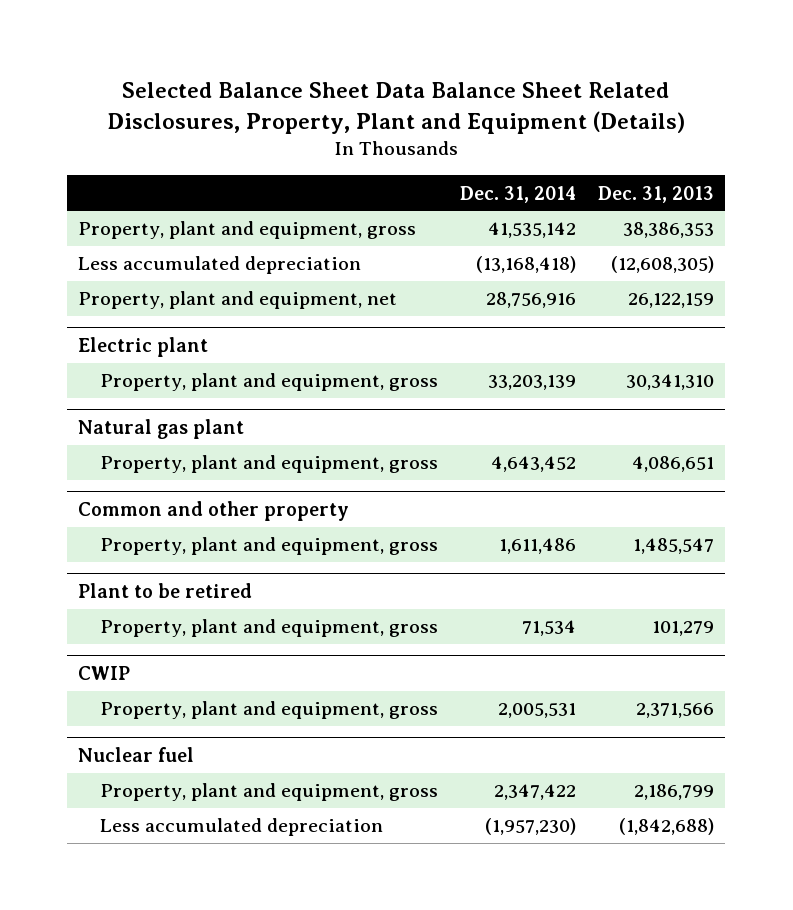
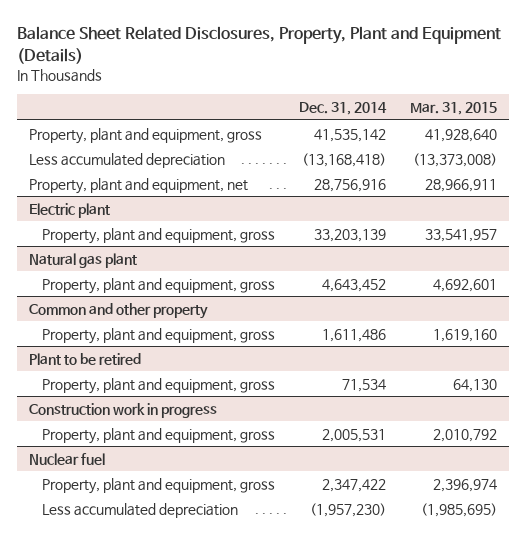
[107,81,686,134] Selected Balance Sheet Data Balance Sheet Related Disclosures, Property, Plant and Equipment (Details) -> [17,26,502,65] Balance Sheet Related Disclosures, Property, Plant and Equipment (Details)
[598,185,715,203] Dec. 31, 2013 -> none
none -> [409,102,497,116] Mar. 31, 2015
[78,666,131,681] CWIP -> [29,402,218,418] Construction work in progress

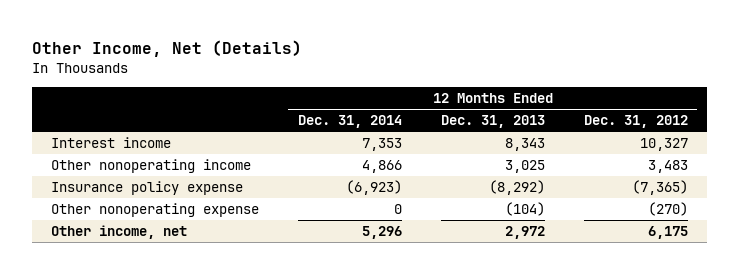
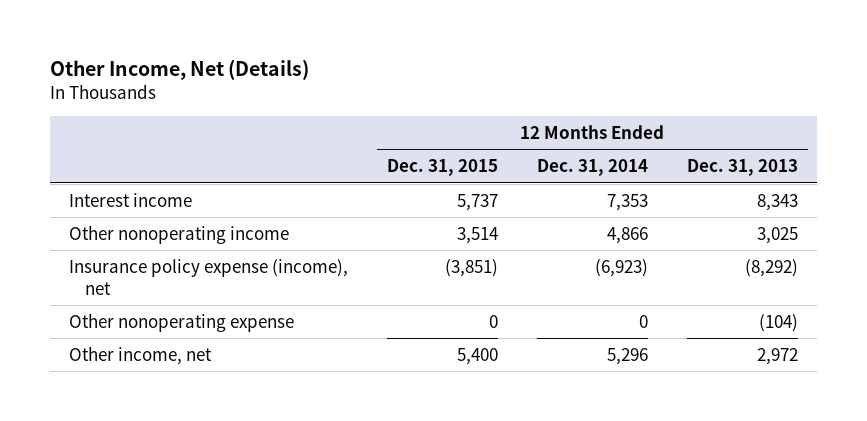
[583,115,688,129] Dec. 31, 2012 -> none
none -> [387,159,499,177] Dec. 31, 2015
[51,181,244,196] Insurance policy expense -> [69,258,349,295] Insurance policy expense (income), net

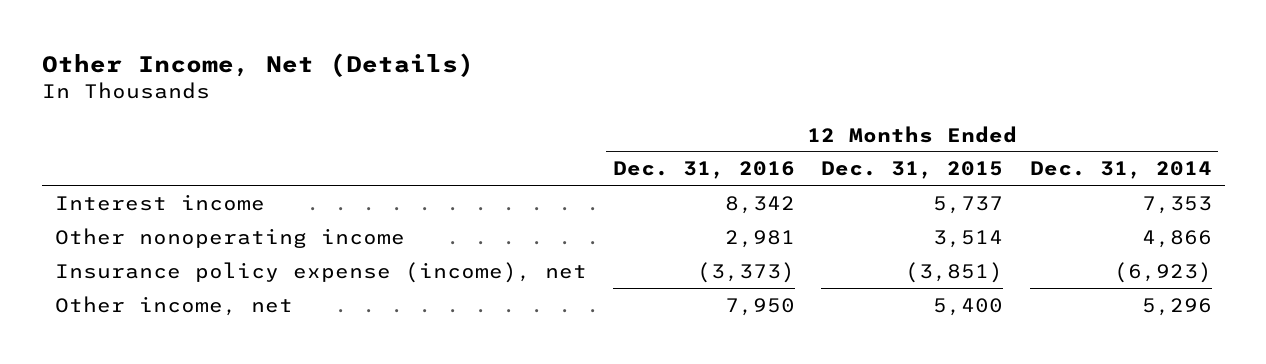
[686,159,798,177] Dec. 31, 2013 -> none
none -> [613,161,796,180] Dec. 31, 2016
[69,312,295,332] Other nonoperating expense -> none

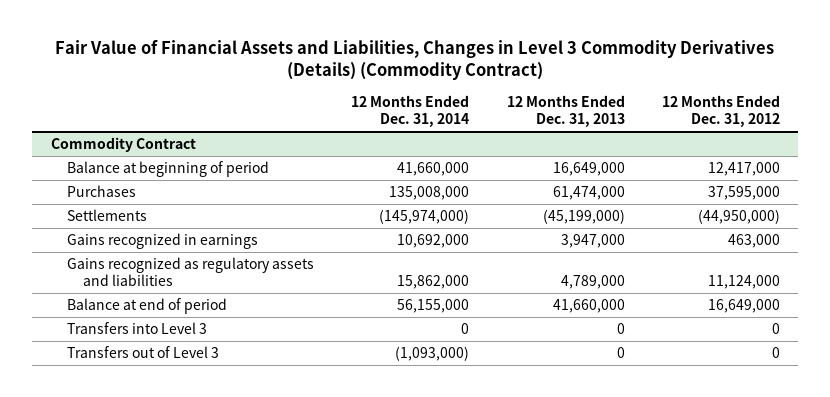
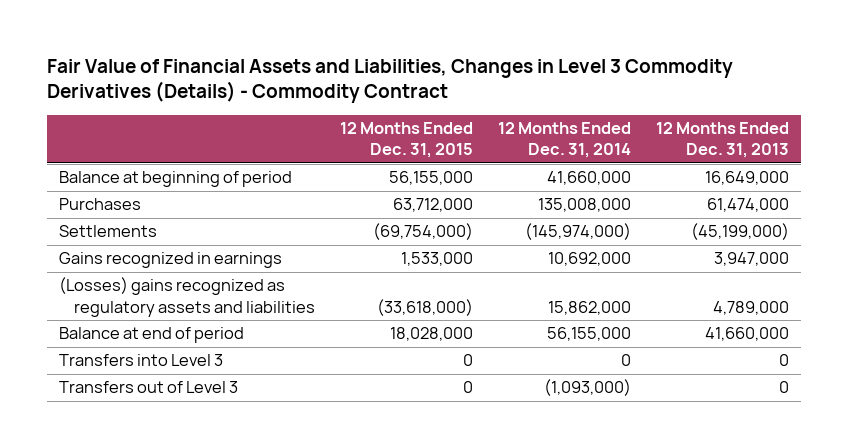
[55,39,775,80] Fair Value of Financial Assets and Liabilities, Changes in Level 3 Commodity Derivatives (Details) (Commodity Contract) -> [46,58,733,104] Fair Value of Financial Assets and Liabilities, Changes in Level 3 Commodity Derivatives (Details) - Commodity Contract
[661,95,780,128] 12 Months Ended Dec. 31, 2012 -> none
none -> [339,122,473,159] 12 Months Ended Dec. 31, 2015
[50,137,196,153] Commodity Contract -> none
[66,257,314,287] Gains recognized as regulatory assets and liabilities -> [59,277,315,317] (Losses) gains recognized as regulatory assets and liabilities

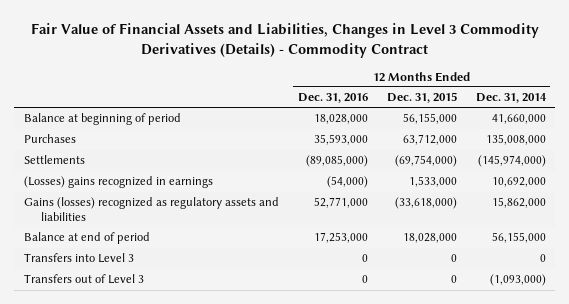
[655,122,789,159] 12 Months Ended Dec. 31, 2013 -> none
none -> [297,93,368,104] Dec. 31, 2016
[59,252,283,269] Gains recognized in earnings -> [23,176,213,189] (Losses) gains recognized in earnings
[59,277,315,317] (Losses) gains recognized as regulatory assets and liabilities -> [23,197,279,222] Gains (losses) recognized as regulatory assets and liabilities

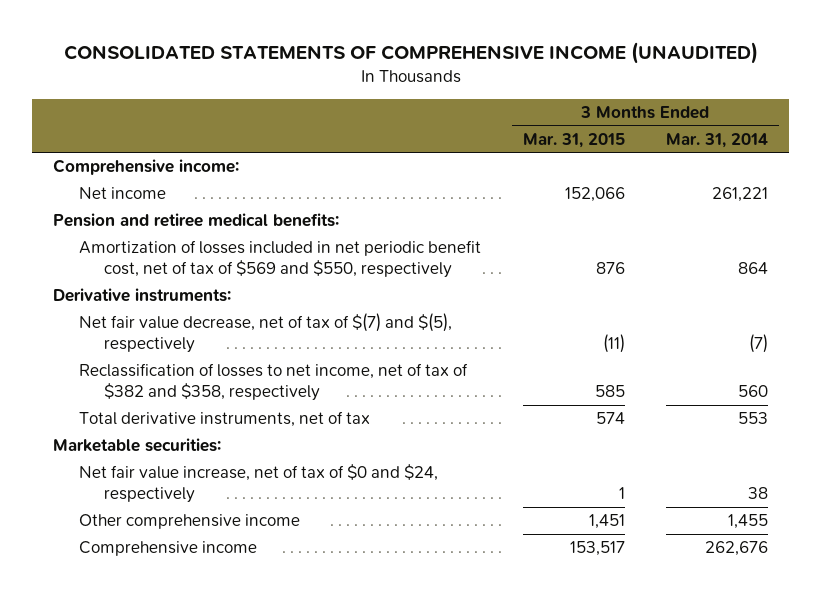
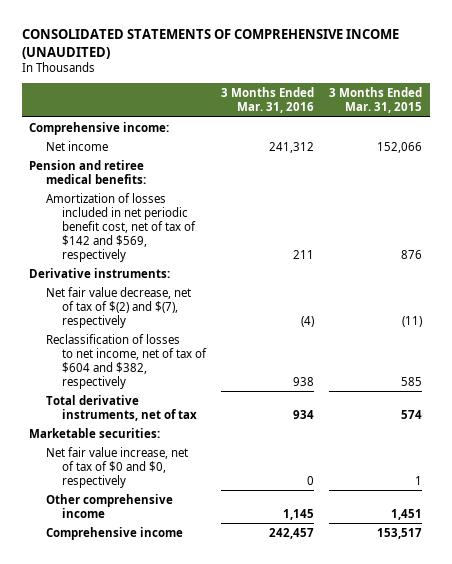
[666,132,769,148] Mar. 31, 2014 -> none
none -> [221,87,315,114] 3 Months Ended Mar. 31, 2016
[78,240,481,279] Amortization of losses included in net periodic benefit cost, net of tax of $569 and $550, respectively -> [45,192,196,262] Amortization of losses included in net periodic benefit cost, net of tax of $142 and $569, respectively
[78,313,452,354] Net fair value decrease, net of tax of $(7) and $(5), respectively -> [45,286,191,328] Net fair value decrease, net of tax of $(2) and $(7), respectively
[78,363,468,402] Reclassification of losses to net income, net of tax of $382 and $358, respectively -> [45,333,207,389] Reclassification of losses to net income, net of tax of $604 and $382, respectively
[78,464,438,504] Net fair value increase, net of tax of $0 and $24, respectively -> [45,446,188,488] Net fair value increase, net of tax of $0 and $0, respectively

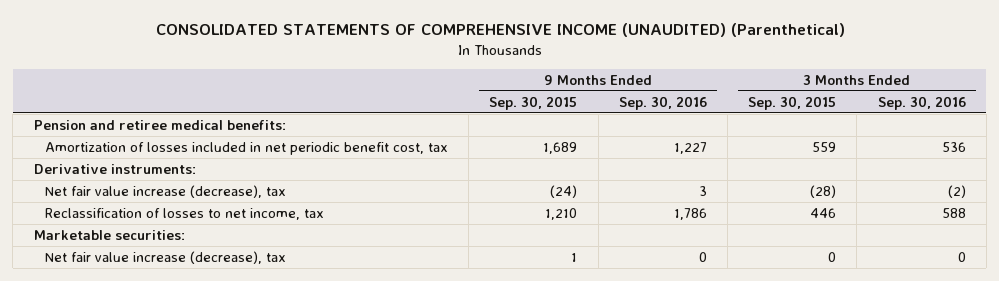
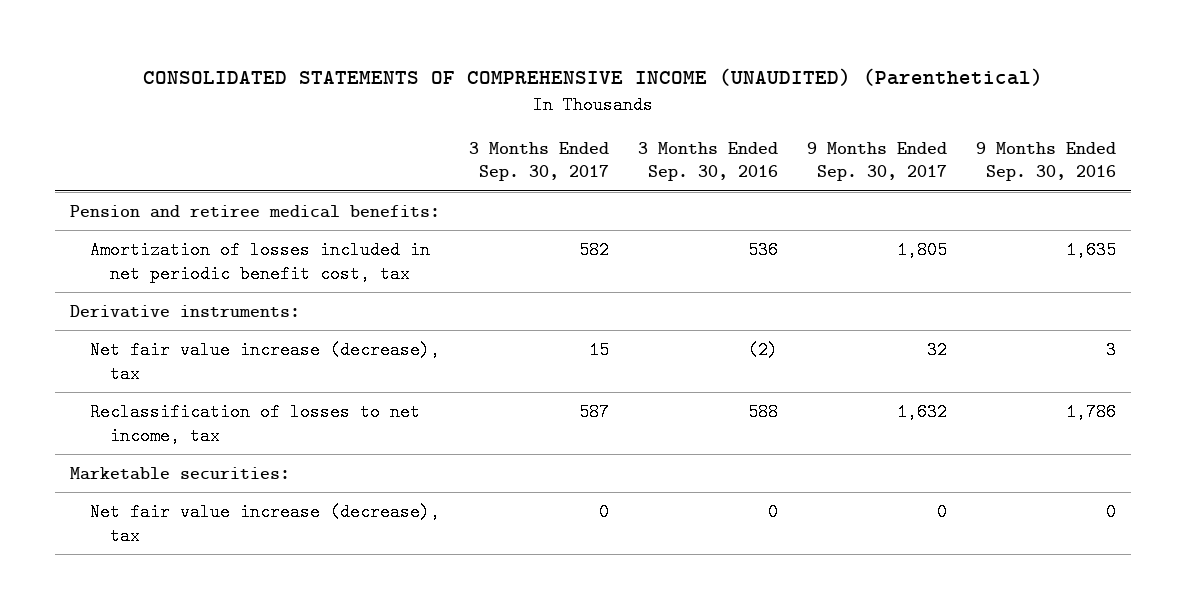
[489,95,578,110] Sep. 30, 2015 -> none
[748,95,837,110] Sep. 30, 2015 -> none
none -> [468,141,609,182] 3 Months Ended Sep. 30, 2017
none -> [807,141,948,182] 9 Months Ended Sep. 30, 2017
[673,141,707,154] 1,227 -> [1066,240,1117,259] 1,635

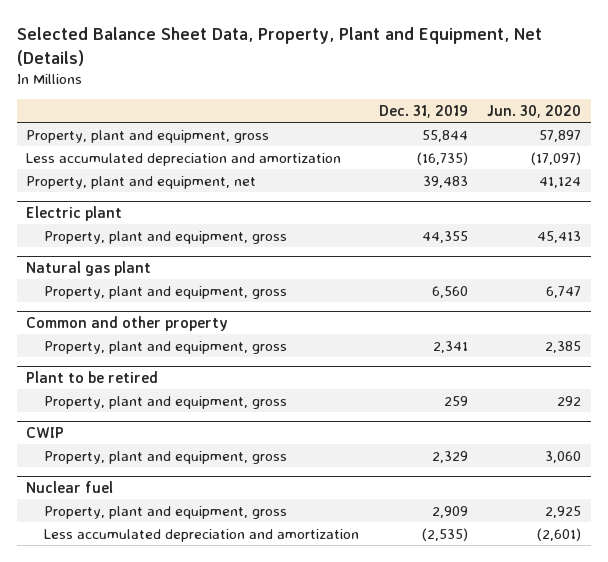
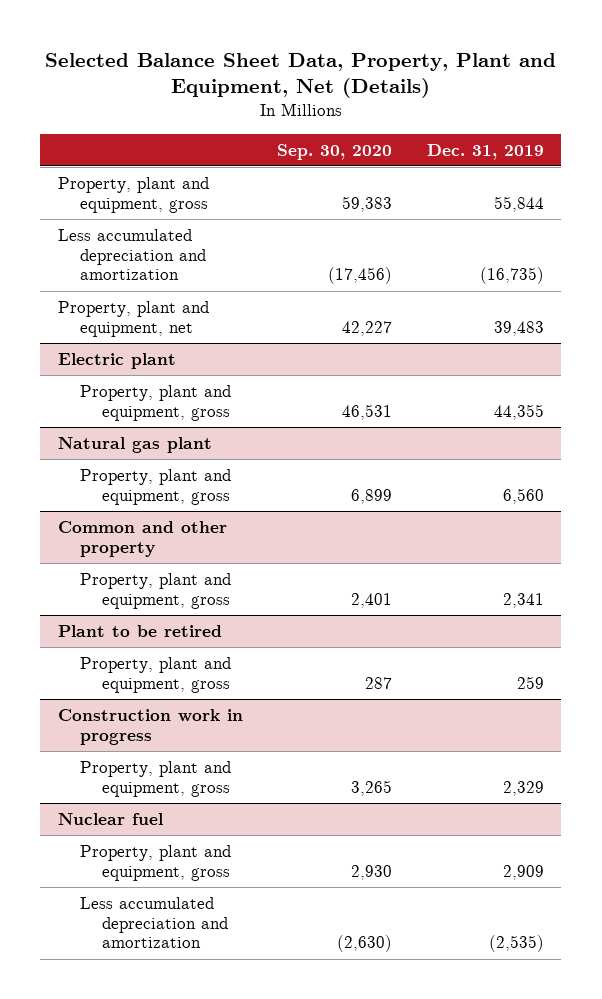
[487,105,582,119] Jun. 30, 2020 -> none
none -> [277,143,393,160] Sep. 30, 2020
[26,426,65,438] CWIP -> [57,709,243,745] Construction work in progress

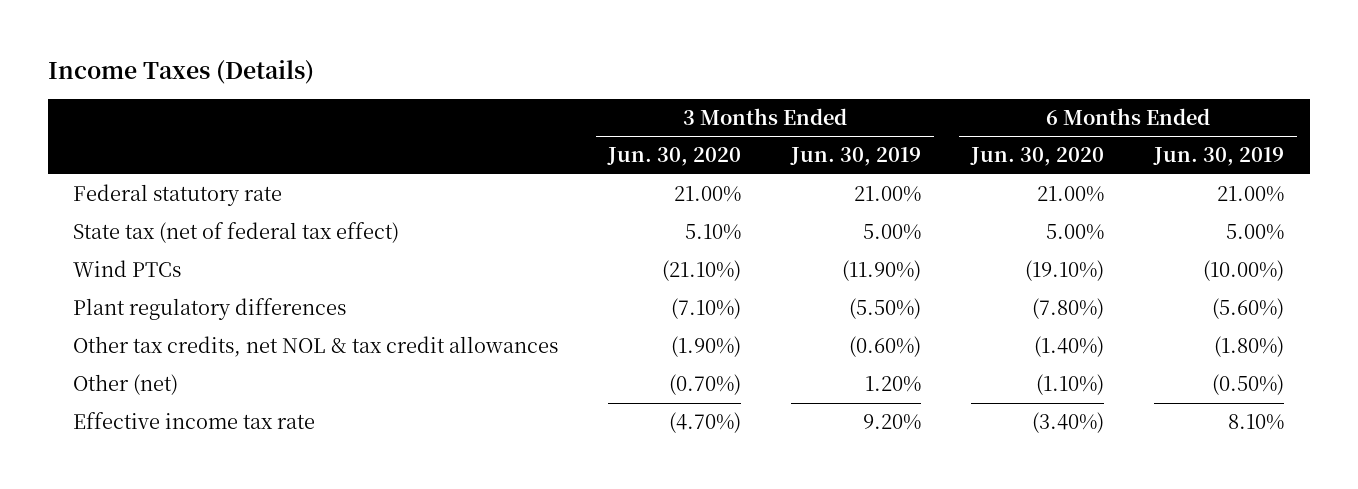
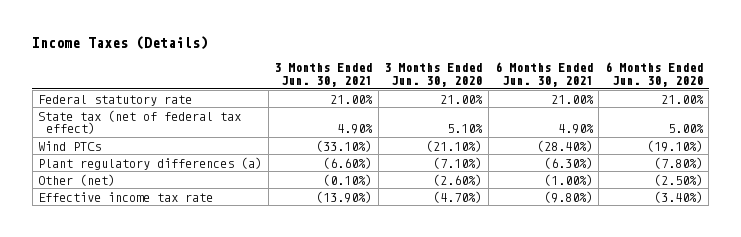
[790,147,922,167] Jun. 30, 2019 -> none
[1153,147,1285,167] Jun. 30, 2019 -> none
none -> [274,63,373,88] 3 Months Ended Jun. 30, 2021
none -> [494,62,593,88] 6 Months Ended Jun. 30, 2021
[73,336,559,358] Other tax credits, net NOL & tax credit allowances -> none
[73,298,347,321] Plant regulatory differences -> [38,156,263,170] Plant regulatory differences (a)
[669,374,742,396] (0.70%) -> [433,173,483,186] (2.60%)
[1036,374,1105,396] (1.10%) -> [653,173,703,186] (2.50%)

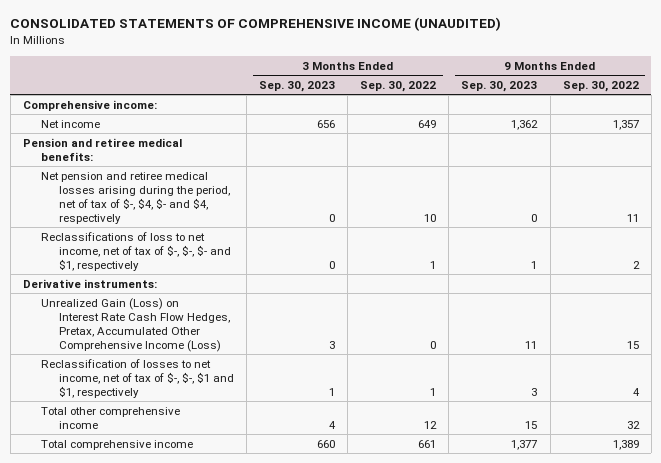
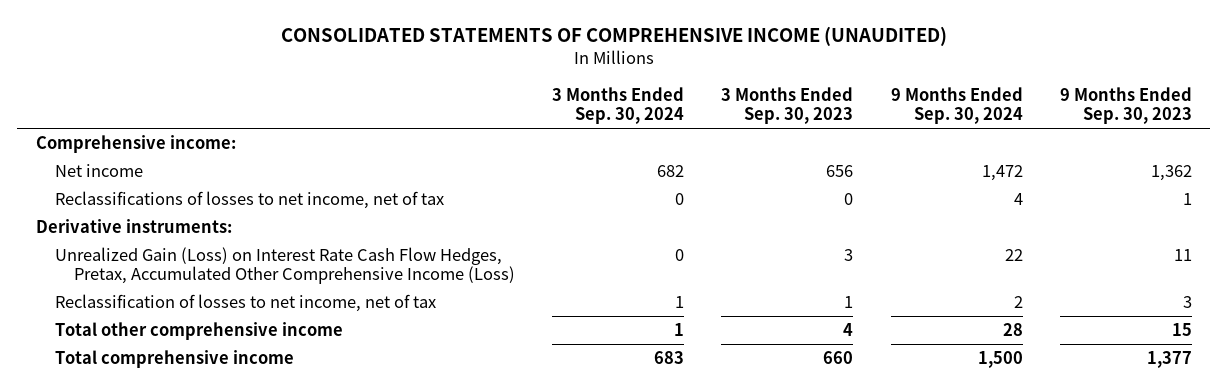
[360,80,437,92] Sep. 30, 2022 -> none
[562,80,639,92] Sep. 30, 2022 -> none
none -> [551,86,684,124] 3 Months Ended Sep. 30, 2024
none -> [890,86,1023,124] 9 Months Ended Sep. 30, 2024
[22,137,182,161] Pension and retiree medical benefits: -> none
[41,171,231,224] Net pension and retiree medical losses arising during the period, net of tax of $-, $4, $- and $4, respectively -> none
[41,231,232,271] Reclassifications of loss to net income, net of tax of $-, $-, $- and $1, respectively -> [54,190,444,209] Reclassifications of losses to net income, net of tax
[41,358,235,398] Reclassification of losses to net income, net of tax of $-, $-, $1 and $1, respectively -> [54,293,436,312] Reclassification of losses to net income, net of tax

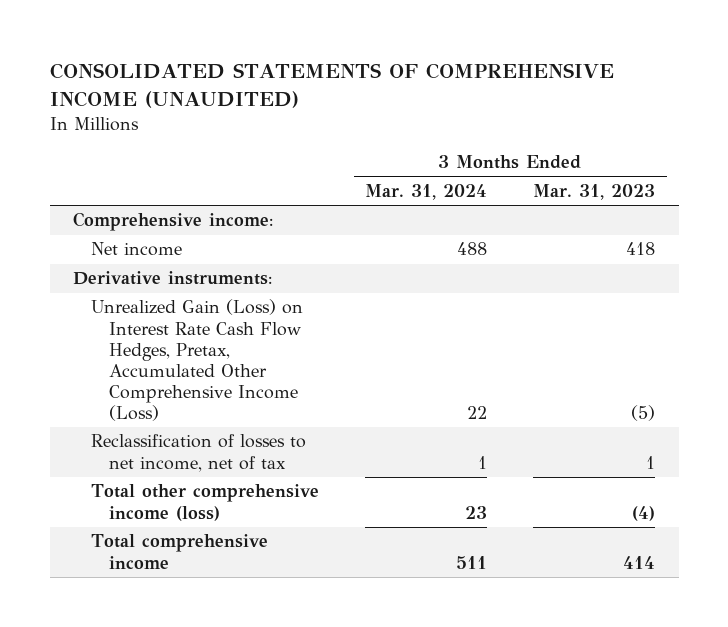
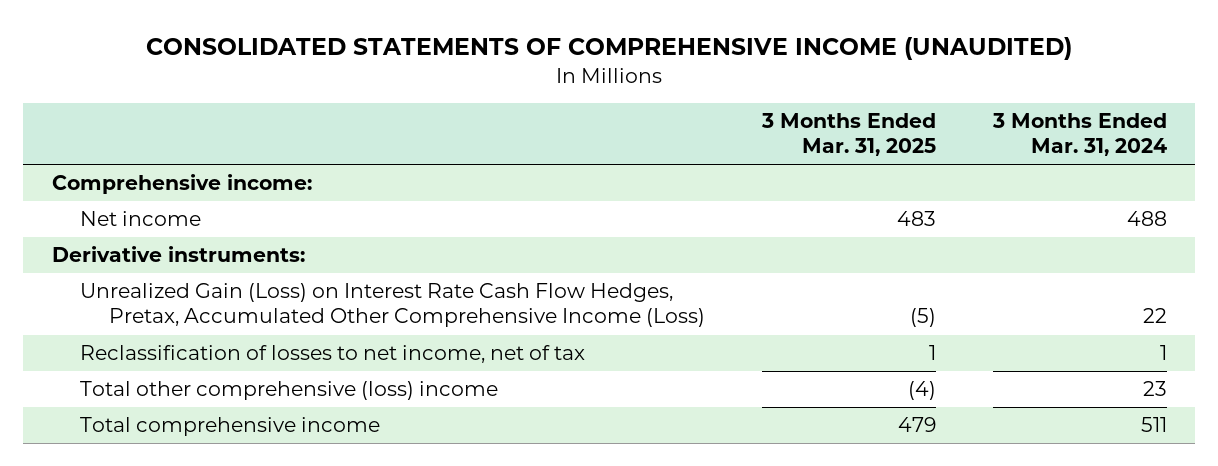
[533,184,656,201] Mar. 31, 2023 -> none
none -> [760,113,936,157] 3 Months Ended Mar. 31, 2025
[90,484,319,521] Total other comprehensive income (loss) -> [80,381,499,401] Total other comprehensive (loss) income

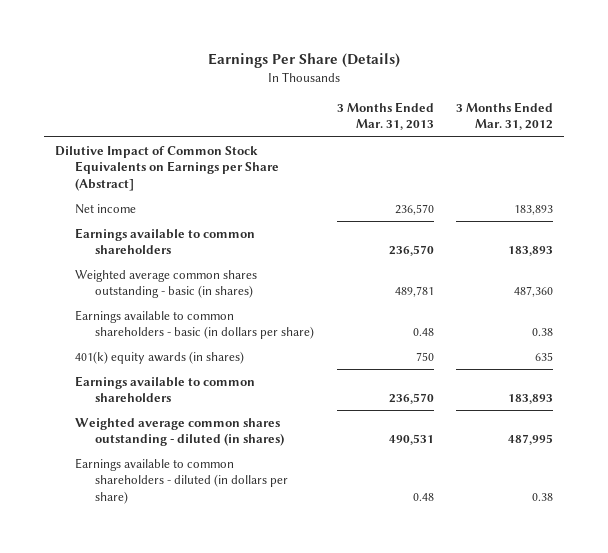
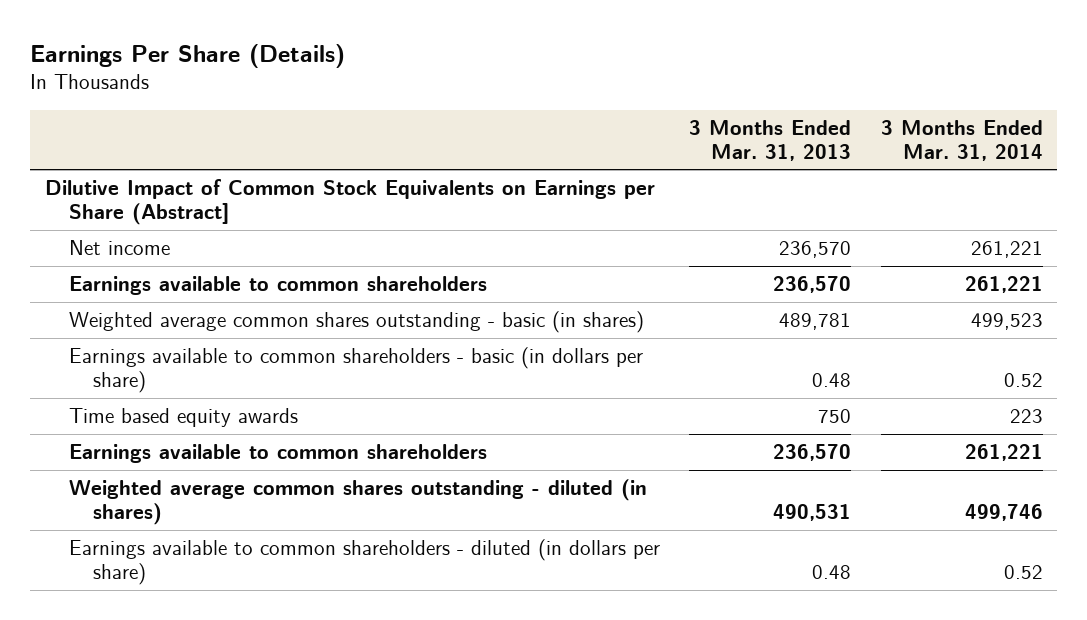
[456,101,554,131] 3 Months Ended Mar. 31, 2012 -> none
none -> [880,119,1043,161] 3 Months Ended Mar. 31, 2014
[75,350,245,364] 401(k) equity awards (in shares) -> none
none -> [68,408,298,428] Time based equity awards

